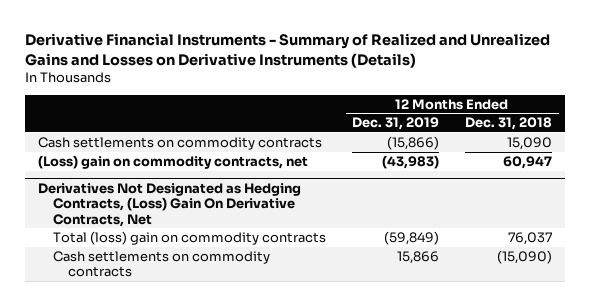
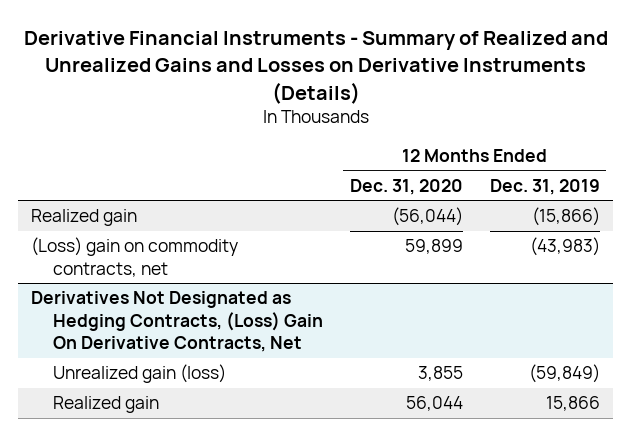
[465,117,553,131] Dec. 31, 2018 -> none
none -> [349,178,463,195] Dec. 31, 2020
[38,136,323,150] Cash settlements on commodity contracts -> [31,209,138,227] Realized gain
[52,230,326,245] Total (loss) gain on commodity contracts -> [52,364,226,384] Unrealized gain (loss)
[52,250,270,278] Cash settlements on commodity contracts -> [52,396,159,414] Realized gain

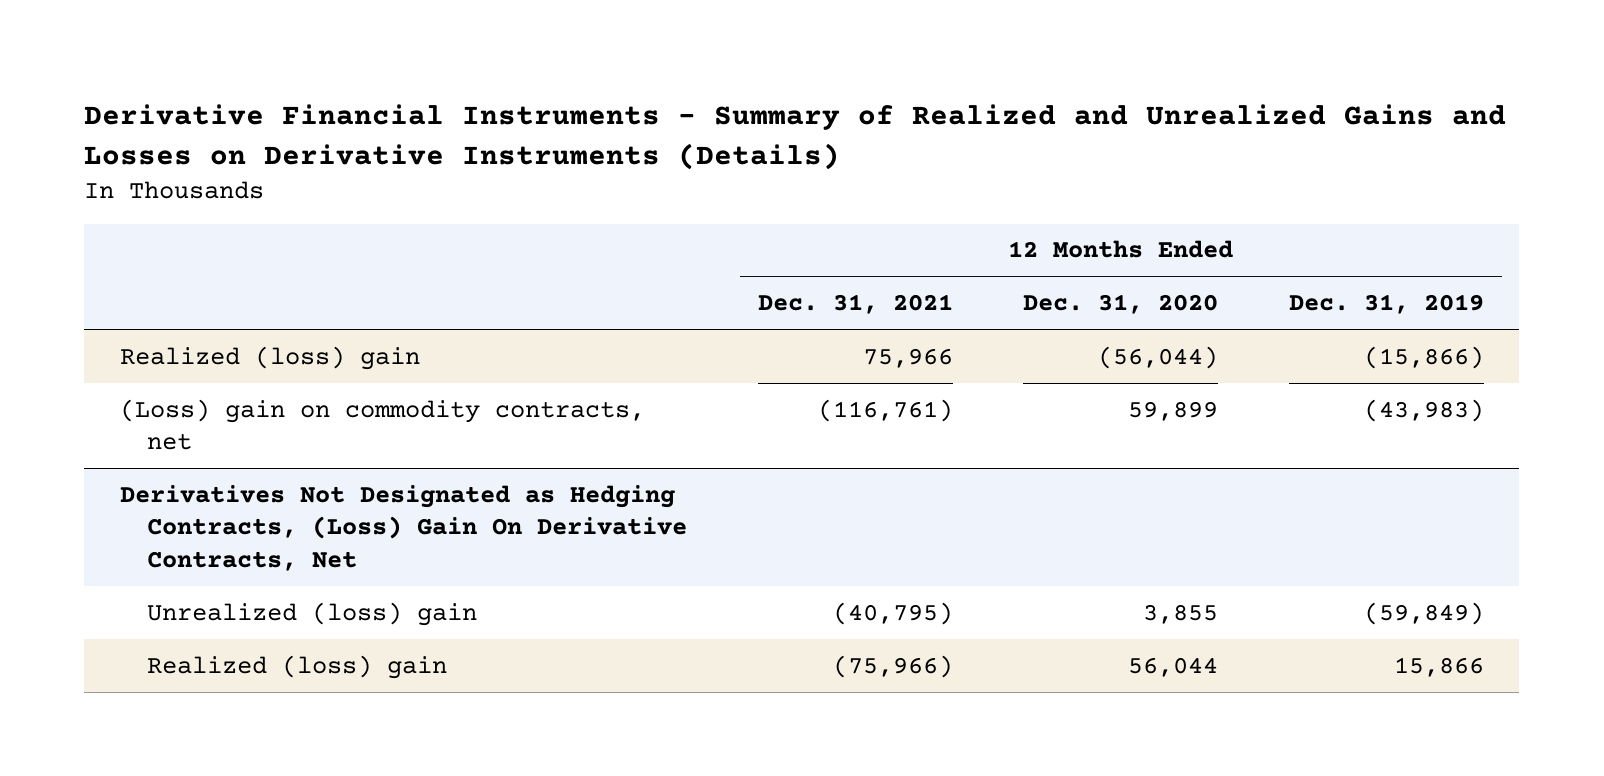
none -> [757,294,953,315] Dec. 31, 2021
[31,209,138,227] Realized gain -> [119,345,420,370] Realized (loss) gain
[52,364,226,384] Unrealized gain (loss) -> [147,601,478,626] Unrealized (loss) gain
[52,396,159,414] Realized gain -> [147,654,448,679] Realized (loss) gain

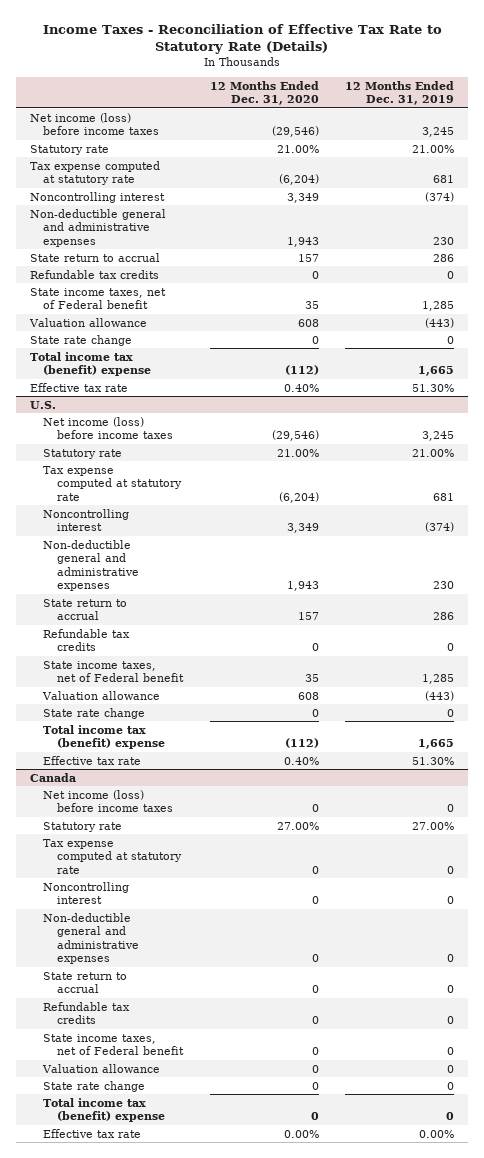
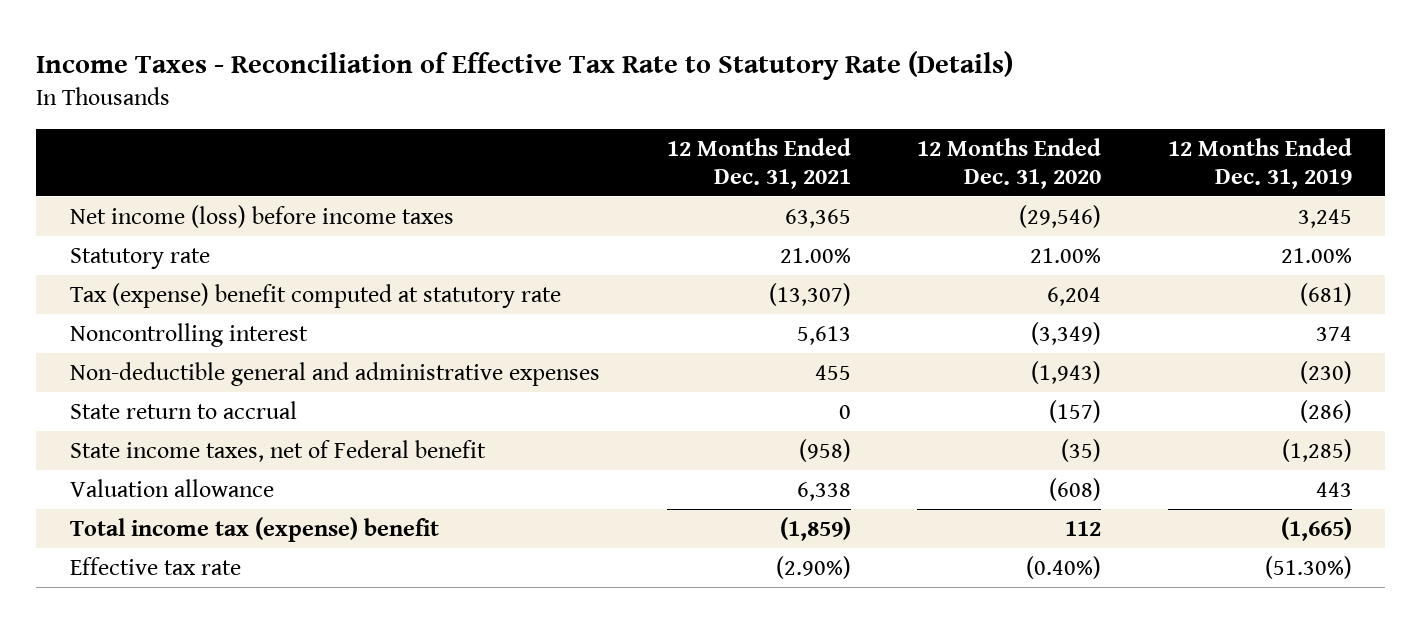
none -> [666,138,851,189] 12 Months Ended Dec. 31, 2021
[29,269,159,279] Refundable tax credits -> none
[29,334,132,346] State rate change -> none
[29,400,56,409] U.S. -> none
[43,416,173,440] Net income (loss) before income taxes -> none
[43,448,123,459] Statutory rate -> none
[43,465,182,501] Tax expense computed at statutory rate -> none
[43,508,130,532] Noncontrolling interest -> none
[43,539,139,592] Non-deductible general and administrative expenses -> none
[43,598,128,621] State return to accrual -> none
[43,628,131,652] Refundable tax credits -> none
[43,660,184,683] State income taxes, net of Federal benefit -> none
[42,690,161,700] Valuation allowance -> none
[43,707,146,719] State rate change -> none
[43,724,165,750] Total income tax (benefit) expense -> none
[43,755,142,765] Effective tax rate -> none
[29,772,76,782] Canada -> none
[43,789,173,813] Net income (loss) before income taxes -> none
[43,821,123,832] Statutory rate -> none
[43,838,182,874] Tax expense computed at statutory rate -> none
[43,881,130,905] Noncontrolling interest -> none
[43,912,139,965] Non-deductible general and administrative expenses -> none
[43,971,128,994] State return to accrual -> none
[43,1001,131,1025] Refundable tax credits -> none
[43,1033,184,1056] State income taxes, net of Federal benefit -> none
[42,1063,161,1073] Valuation allowance -> none
[43,1080,146,1092] State rate change -> none
[43,1097,165,1123] Total income tax (benefit) expense -> none
[43,1128,142,1138] Effective tax rate -> none
[29,160,160,186] Tax expense computed at statutory rate -> [69,283,561,309] Tax (expense) benefit computed at statutory rate
[278,174,319,186] (6,204) -> [1047,287,1102,307] 6,204
[433,175,455,184] 681 -> [1299,283,1352,307] (681)
[286,192,319,203] 3,349 -> [1031,322,1102,346] (3,349)
[425,191,455,202] (374) -> [1315,326,1352,342] 374
[286,236,319,247] 1,943 -> [1031,361,1102,385] (1,943)
[433,236,455,245] 230 -> [1299,361,1352,385] (230)
[297,253,319,262] 157 -> [1049,400,1102,424] (157)
[433,253,455,262] 286 -> [1299,400,1352,424] (286)
[304,301,319,310] 35 -> [1061,439,1102,463] (35)
[422,301,455,312] 1,285 -> [1281,439,1352,463] (1,285)
[297,318,319,327] 608 -> [1049,478,1102,502] (608)
[425,317,455,328] (443) -> [1315,482,1352,498] 443
[29,351,152,377] Total income tax (benefit) expense -> [69,517,439,543] Total income tax (expense) benefit
[284,365,319,376] (112) -> [1065,521,1102,537] 112
[418,366,455,377] 1,665 -> [1280,517,1352,542] (1,665)
[283,383,319,392] 0.40% -> [1026,556,1102,580] (0.40%)
[412,383,455,392] 51.30% -> [1264,556,1352,580] (51.30%)

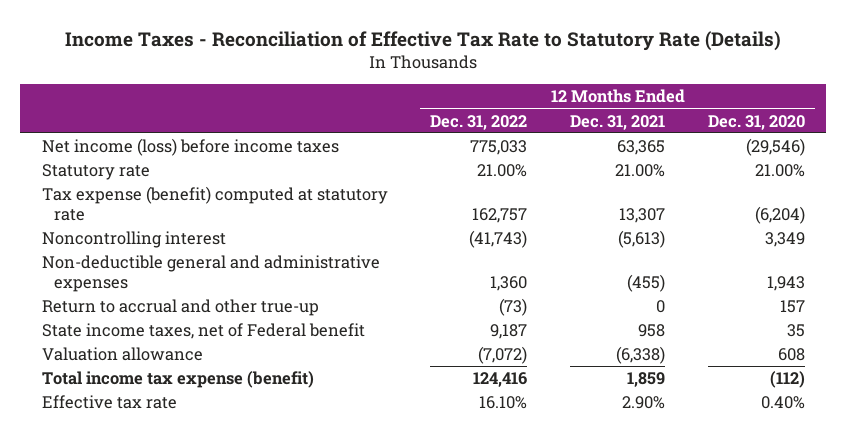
[1167,138,1352,189] 12 Months Ended Dec. 31, 2019 -> none
none -> [430,114,528,130] Dec. 31, 2022
[69,401,297,420] State return to accrual -> none
[69,283,561,309] Tax (expense) benefit computed at statutory rate -> [41,186,388,221] Tax expense (benefit) computed at statutory rate
[768,283,851,307] (13,307) -> [619,207,666,223] 13,307
[1047,287,1102,307] 6,204 -> [754,205,805,224] (6,204)
[796,326,851,346] 5,613 -> [618,230,666,249] (5,613)
[1031,322,1102,346] (3,349) -> [764,232,805,248] 3,349
[814,365,851,381] 455 -> [627,273,666,292] (455)
[1031,361,1102,385] (1,943) -> [766,275,805,291] 1,943
none -> [41,299,319,317] Return to accrual and other true-up
[798,439,851,463] (958) -> [638,324,666,338] 958
[1061,439,1102,463] (35) -> [786,324,805,338] 35
[796,482,851,502] 6,338 -> [616,346,666,365] (6,338)
[1049,478,1102,502] (608) -> [777,348,805,362] 608
[69,517,439,543] Total income tax (expense) benefit -> [41,371,314,389] Total income tax expense (benefit)
[779,517,851,542] (1,859) -> [627,372,666,388] 1,859
[1065,521,1102,537] 112 -> [769,371,805,389] (112)
[775,556,851,580] (2.90%) -> [622,396,666,410] 2.90%
[1026,556,1102,580] (0.40%) -> [760,396,805,410] 0.40%

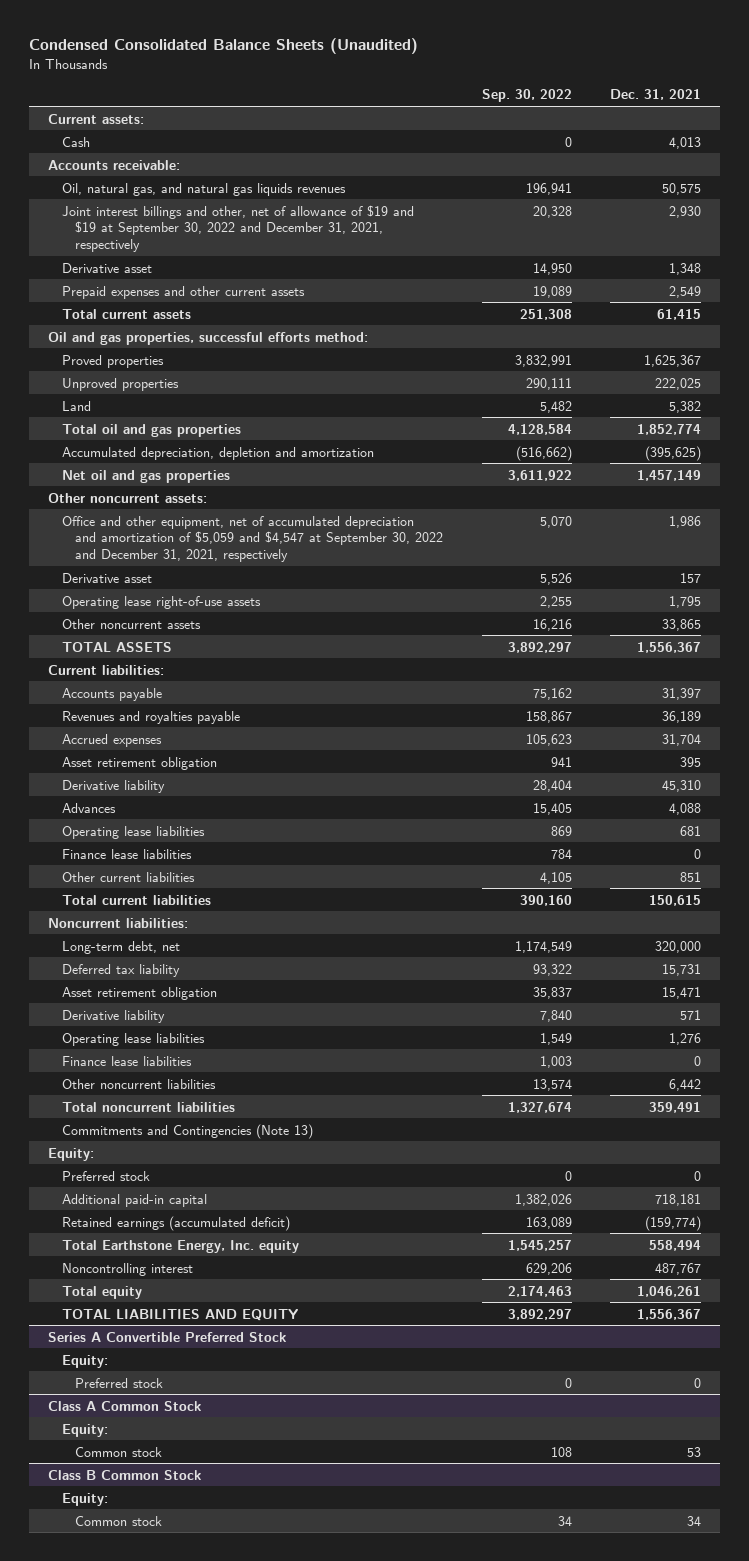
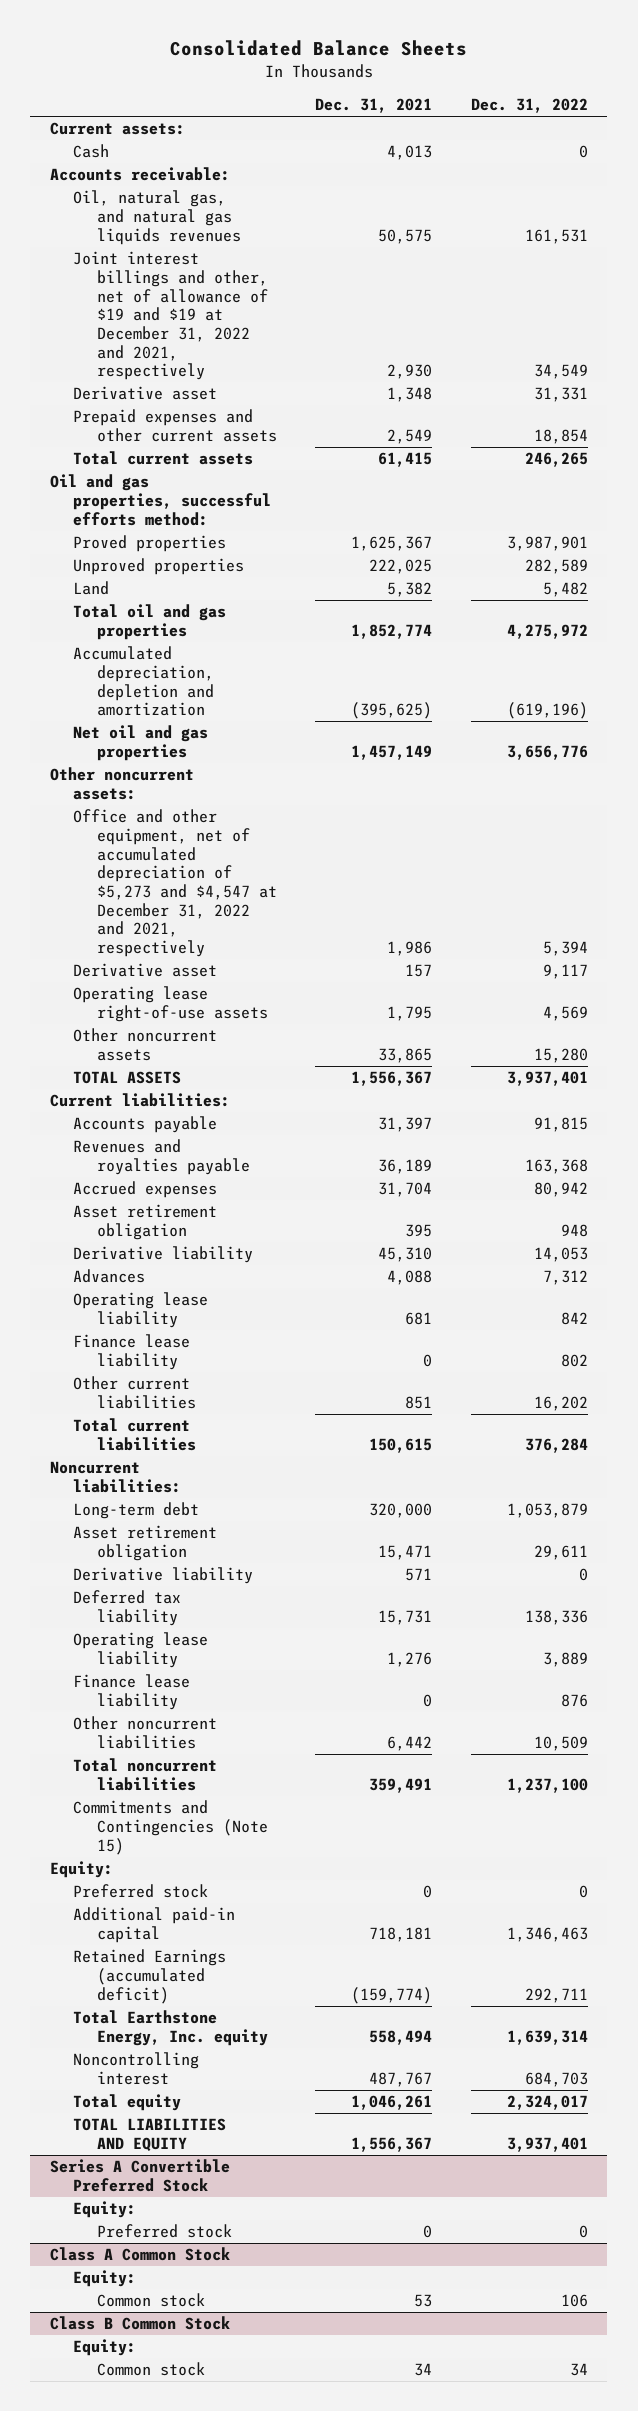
[28,38,418,55] Condensed Consolidated Balance Sheets (Unaudited) -> [169,40,467,57] Consolidated Balance Sheets
[481,89,572,103] Sep. 30, 2022 -> none
none -> [471,98,589,114] Dec. 31, 2022
[61,204,414,253] Joint interest billings and other, net of allowance of $19 and $19 at September 30, 2022 and December 31, 2021, respectively -> [73,251,268,381] Joint interest billings and other, net of allowance of $19 and $19 at December 31, 2022 and 2021, respectively
[61,515,444,563] Office and other equipment, net of accumulated depreciation and amortization of $5,059 and $4,547 at September 30, 2022 and December 31, 2021, respectively -> [73,809,277,958] Office and other equipment, net of accumulated depreciation of $5,273 and $4,547 at December 31, 2022 and 2021, respectively
[61,825,205,839] Operating lease liabilities -> [73,1292,209,1328] Operating lease liability
[61,848,192,859] Finance lease liabilities -> [73,1334,191,1370] Finance lease liability
[61,940,180,954] Long-term debt, net -> [73,1502,200,1520] Long-term debt
[61,963,180,977] Deferred tax liability -> [73,1590,182,1626] Deferred tax liability
[61,1032,205,1046] Operating lease liabilities -> [73,1632,209,1668] Operating lease liability
[61,1055,192,1066] Finance lease liabilities -> [73,1674,191,1710] Finance lease liability
[61,1123,313,1139] Commitments and Contingencies (Note 13) -> [73,1800,268,1855] Commitments and Contingencies (Note 15)
[61,1215,290,1231] Retained earnings (accumulated deficit) -> [73,1949,227,2004] Retained Earnings (accumulated deficit)

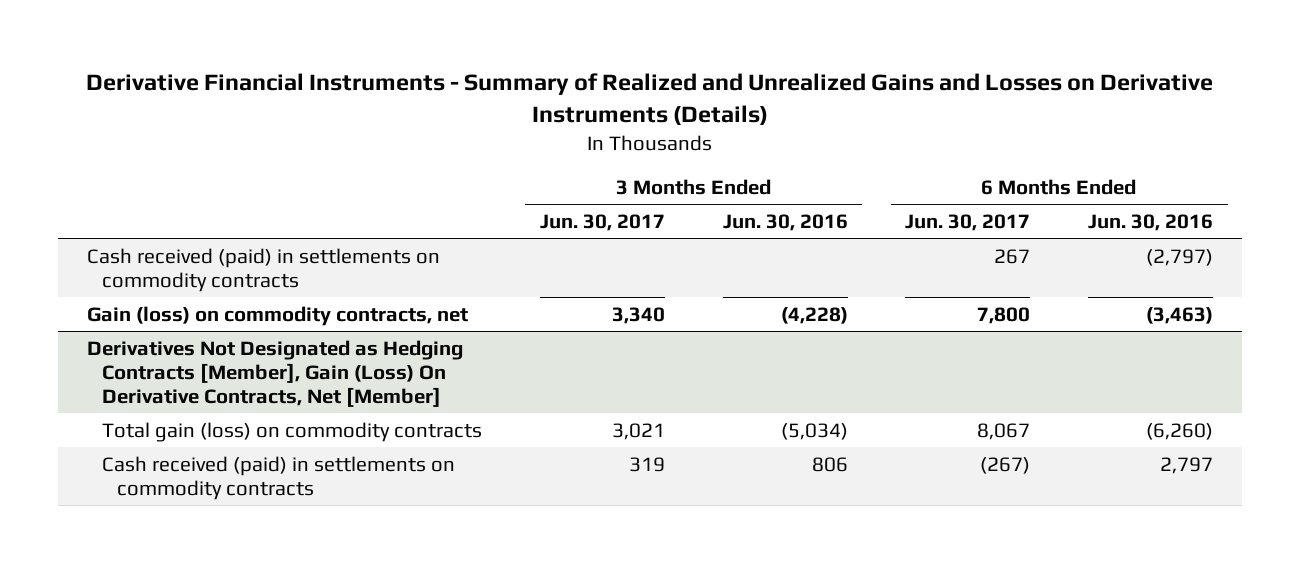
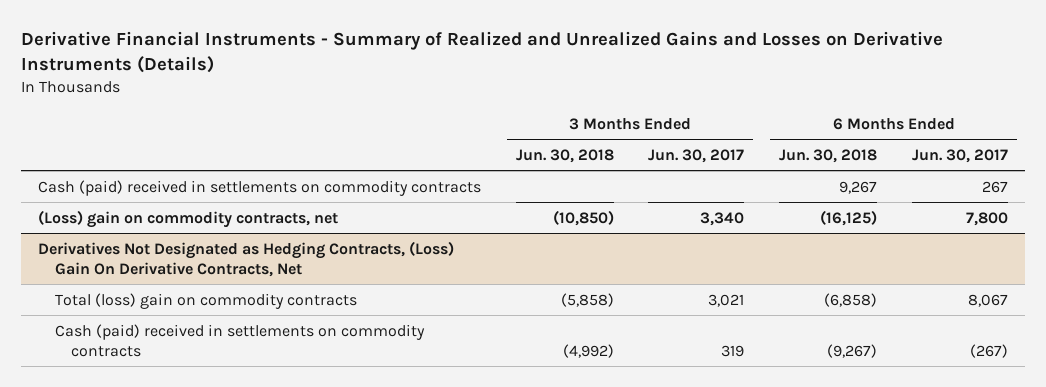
[722,213,848,231] Jun. 30, 2016 -> none
[1088,213,1214,231] Jun. 30, 2016 -> none
none -> [515,148,614,163] Jun. 30, 2018
none -> [779,148,878,163] Jun. 30, 2018
[87,247,441,292] Cash received (paid) in settlements on commodity contracts -> [37,179,481,196] Cash (paid) received in settlements on commodity contracts
[87,305,469,326] Gain (loss) on commodity contracts, net -> [37,209,338,228] (Loss) gain on commodity contracts, net
[87,339,464,408] Derivatives Not Designated as Hedging Contracts [Member], Gain (Loss) On Derivative Contracts, Net [Member] -> [37,240,454,277] Derivatives Not Designated as Hedging Contracts, (Loss) Gain On Derivative Contracts, Net
[102,421,483,442] Total gain (loss) on commodity contracts -> [54,292,357,309] Total (loss) gain on commodity contracts
[102,455,456,500] Cash received (paid) in settlements on commodity contracts -> [54,323,425,357] Cash (paid) received in settlements on commodity contracts

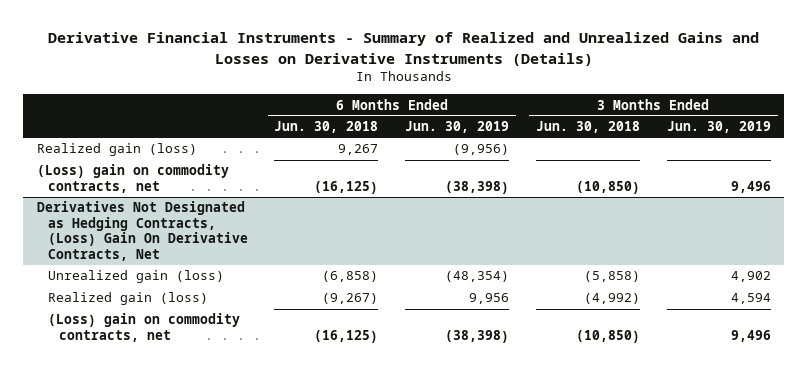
[648,148,745,163] Jun. 30, 2017 -> none
[911,148,1008,163] Jun. 30, 2017 -> none
none -> [405,121,510,134] Jun. 30, 2019
none -> [666,121,771,134] Jun. 30, 2019
[37,179,481,196] Cash (paid) received in settlements on commodity contracts -> [36,143,197,157] Realized gain (loss)
[54,292,357,309] Total (loss) gain on commodity contracts -> [47,270,224,284] Unrealized gain (loss)
[54,323,425,357] Cash (paid) received in settlements on commodity contracts -> [47,292,208,306] Realized gain (loss)
none -> [47,313,240,342] (Loss) gain on commodity contracts, net

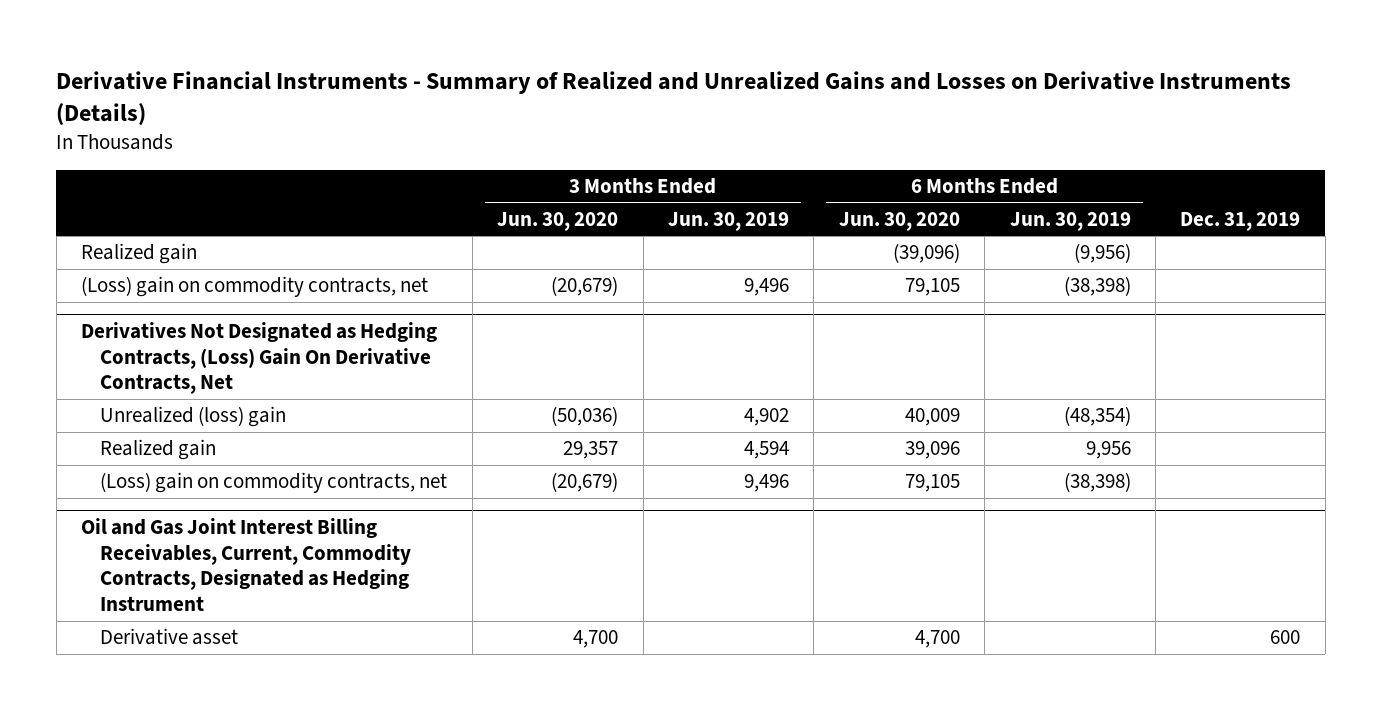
[274,121,379,134] Jun. 30, 2018 -> none
[536,121,641,134] Jun. 30, 2018 -> none
none -> [497,211,619,231] Jun. 30, 2020
none -> [838,211,960,231] Jun. 30, 2020
none -> [1180,211,1301,231] Dec. 31, 2019
[36,143,197,157] Realized gain (loss) -> [81,243,198,265] Realized gain
[47,270,224,284] Unrealized gain (loss) -> [100,406,287,428] Unrealized (loss) gain
[47,292,208,306] Realized gain (loss) -> [100,439,217,461] Realized gain
none -> [81,518,412,612] Oil and Gas Joint Interest Billing Receivables, Current, Commodity Contracts, Designated as Hedging Instrument
none -> [100,628,239,646] Derivative asset

